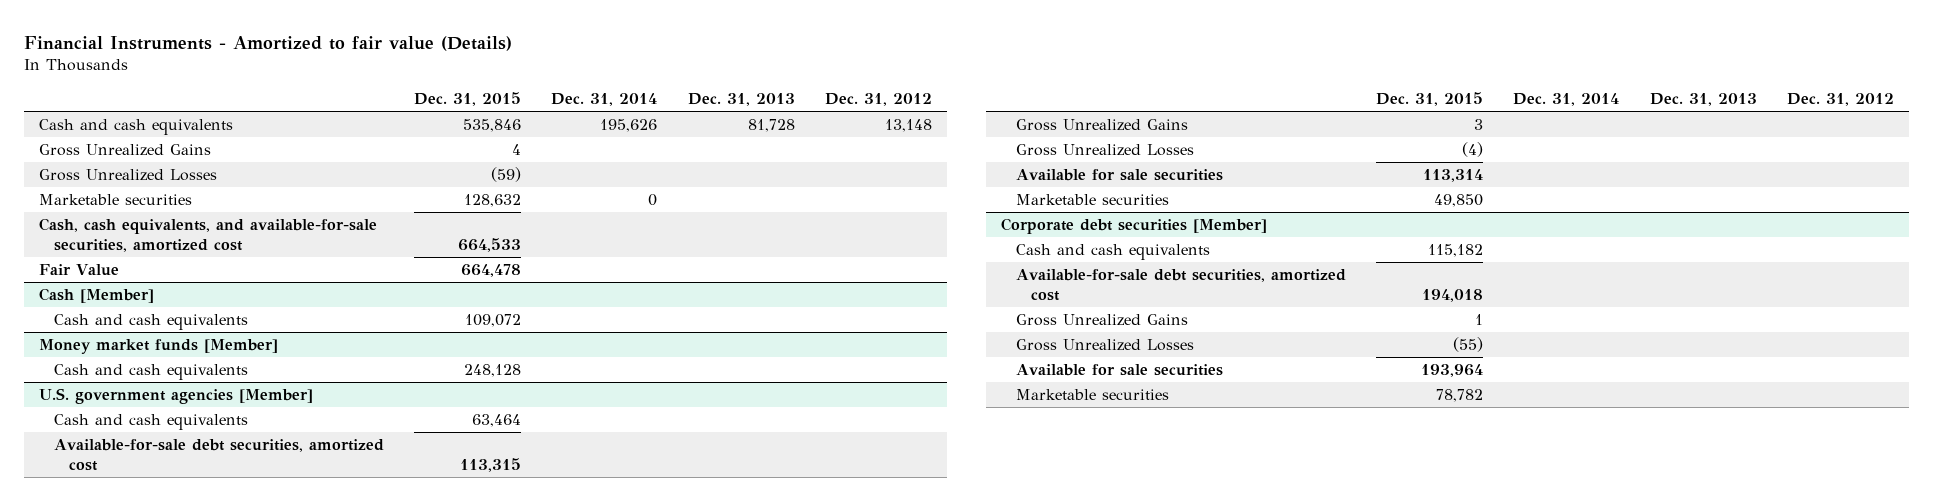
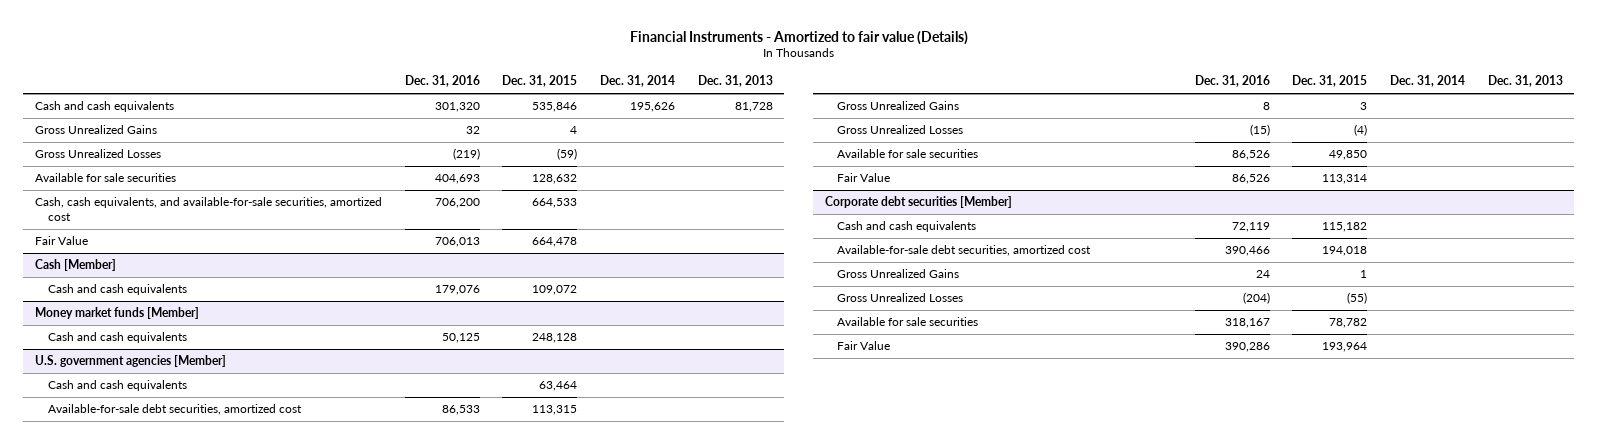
[824,93,932,107] Dec. 31, 2012 -> none
none -> [404,75,480,88] Dec. 31, 2016
[39,194,193,206] Marketable securities -> none
none -> [34,173,176,183] Available for sale securities
[1016,194,1170,206] Marketable securities -> none
[1423,169,1484,183] 113,314 -> [1329,150,1368,161] 49,850
none -> [837,173,891,183] Fair Value
[1016,389,1170,401] Marketable securities -> none
[1421,364,1484,378] 193,964 -> [1329,318,1368,329] 78,782
none -> [837,341,891,351] Fair Value

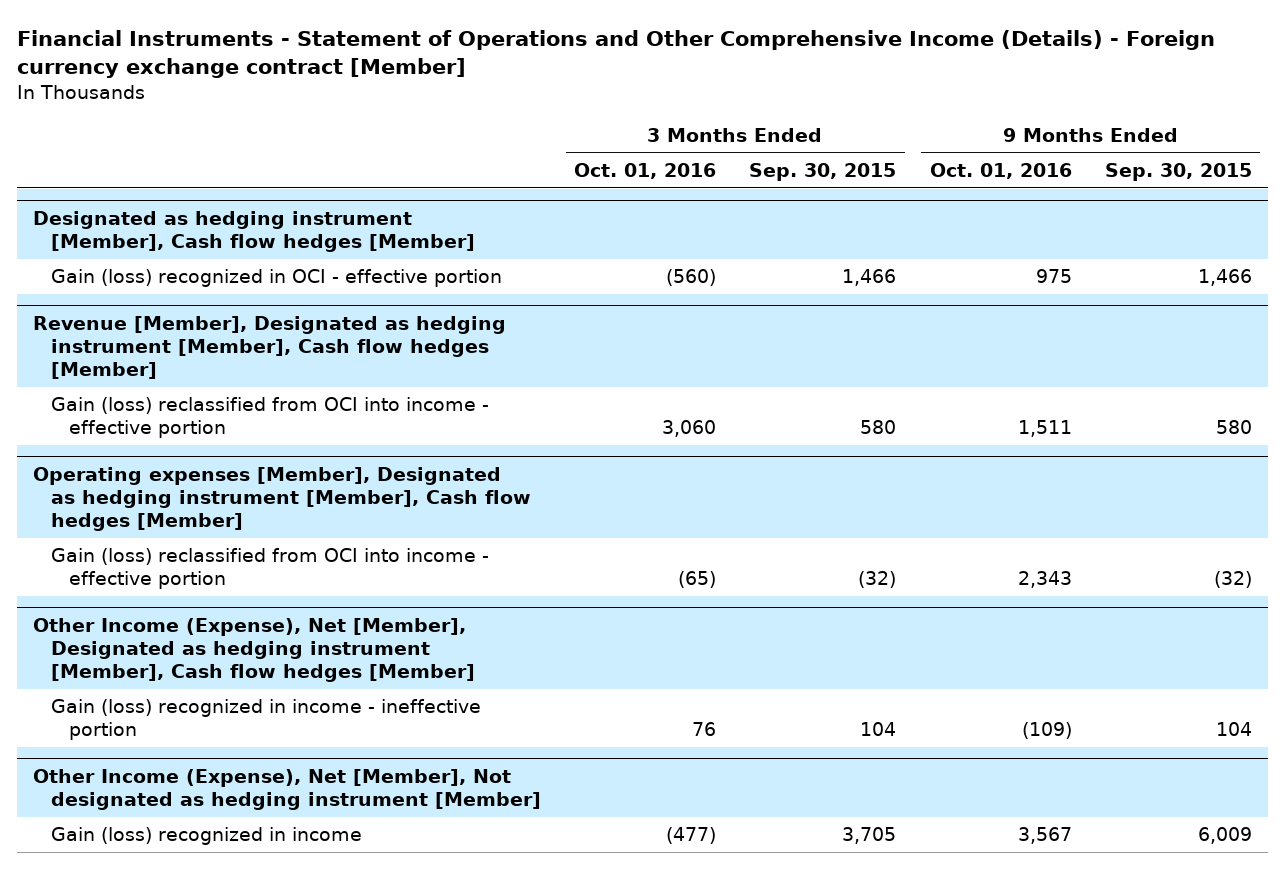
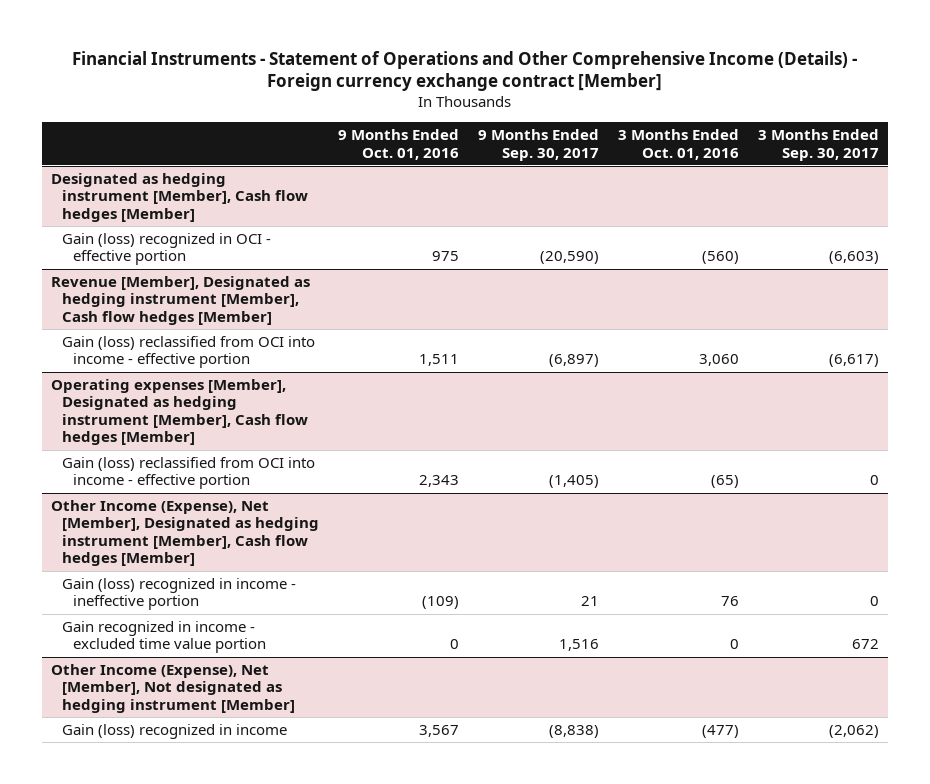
[749,162,897,181] Sep. 30, 2015 -> none
[1104,162,1252,181] Sep. 30, 2015 -> none
none -> [477,129,599,161] 9 Months Ended Sep. 30, 2017
none -> [757,129,879,161] 3 Months Ended Sep. 30, 2017
none -> [61,620,266,654] Gain recognized in income - excluded time value portion

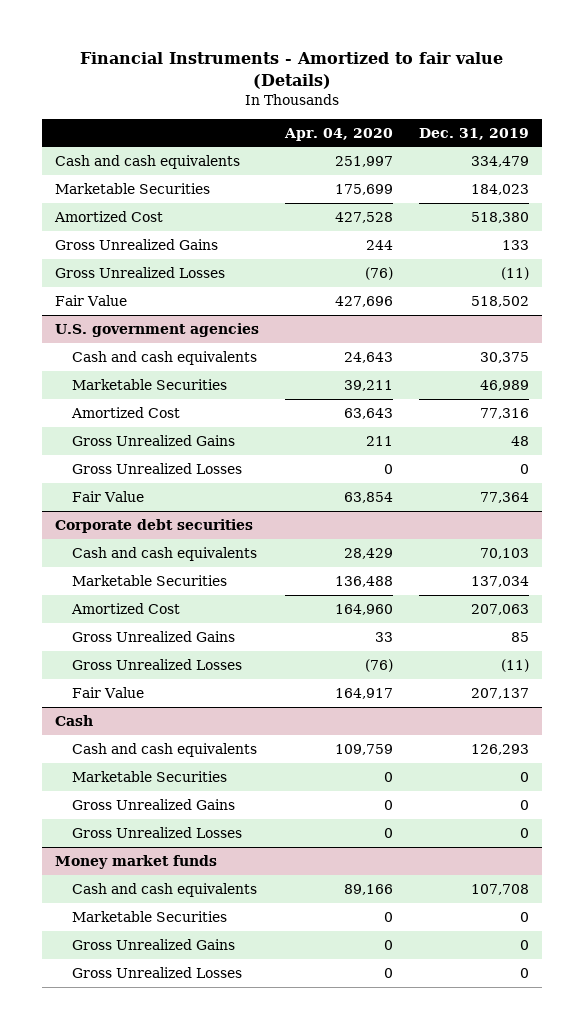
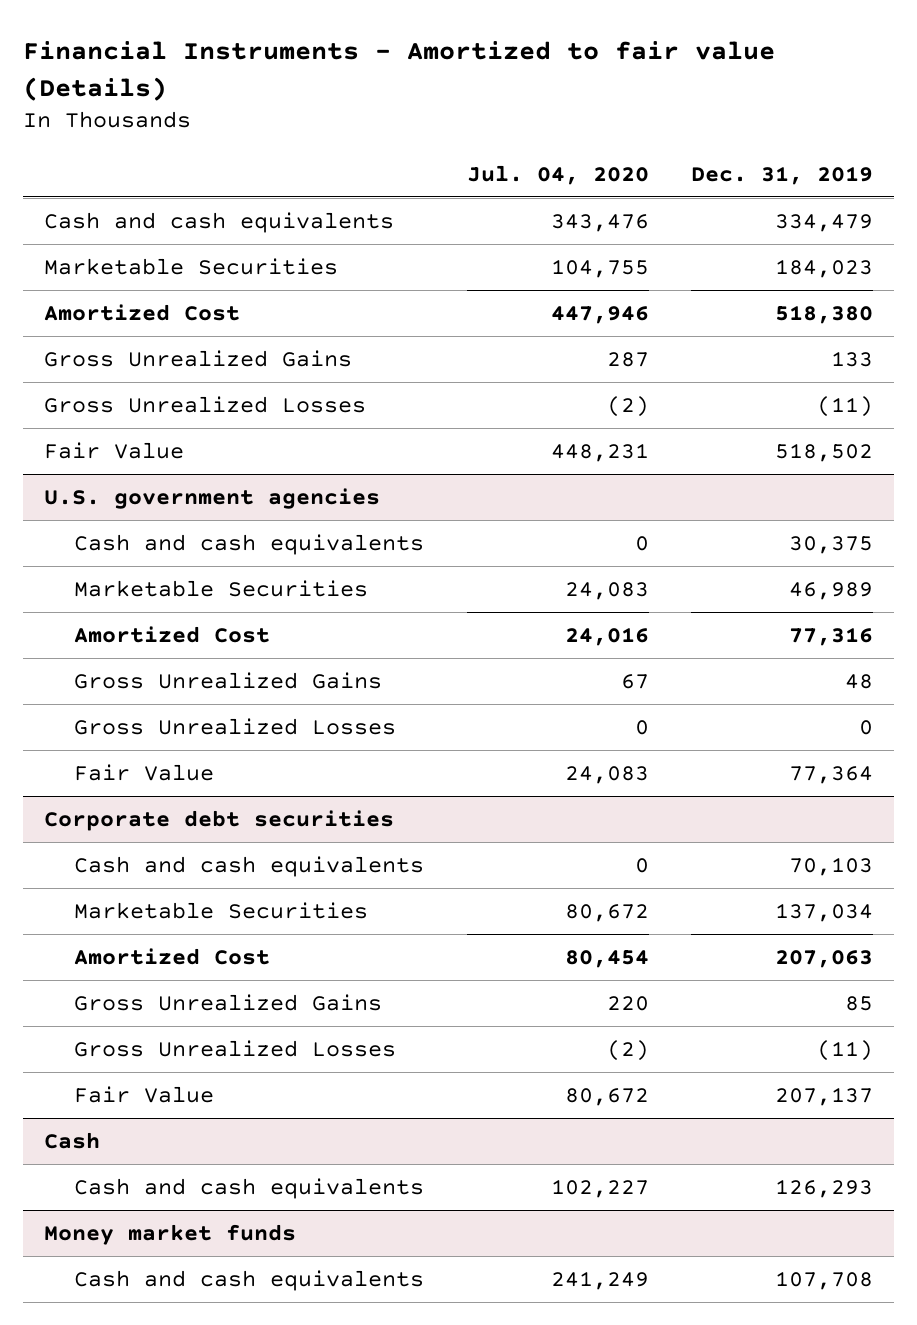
[284,127,394,141] Apr. 04, 2020 -> none
none -> [466,164,649,185] Jul. 04, 2020
[71,770,227,782] Marketable Securities -> none
[71,798,235,810] Gross Unrealized Gains -> none
[71,826,242,838] Gross Unrealized Losses -> none
[71,910,227,922] Marketable Securities -> none
[71,938,235,950] Gross Unrealized Gains -> none
[71,966,242,978] Gross Unrealized Losses -> none

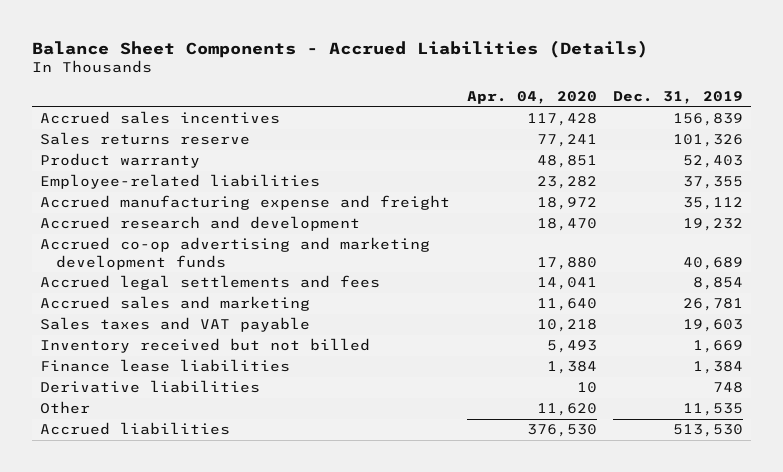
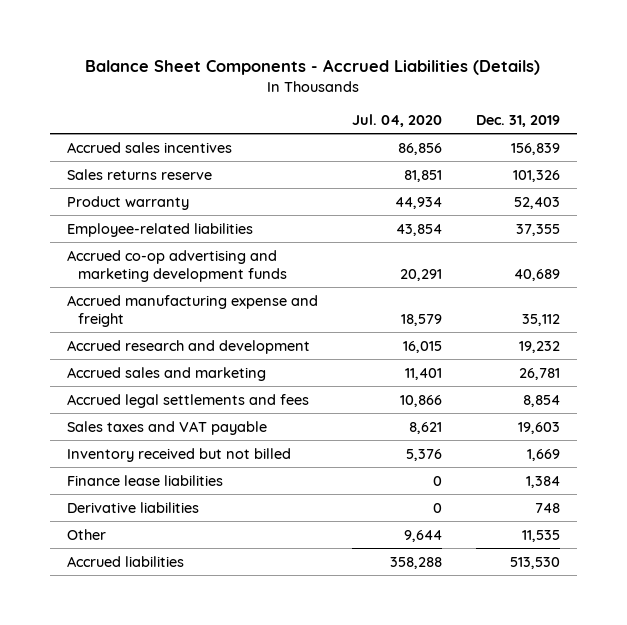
[466,91,597,105] Apr. 04, 2020 -> none
none -> [351,113,442,127] Jul. 04, 2020
[40,237,431,270] Accrued co-op advertising and marketing development funds -> [66,249,287,282] Accrued co-op advertising and marketing development funds
[40,275,381,291] Accrued legal settlements and fees -> [66,393,309,408] Accrued legal settlements and fees

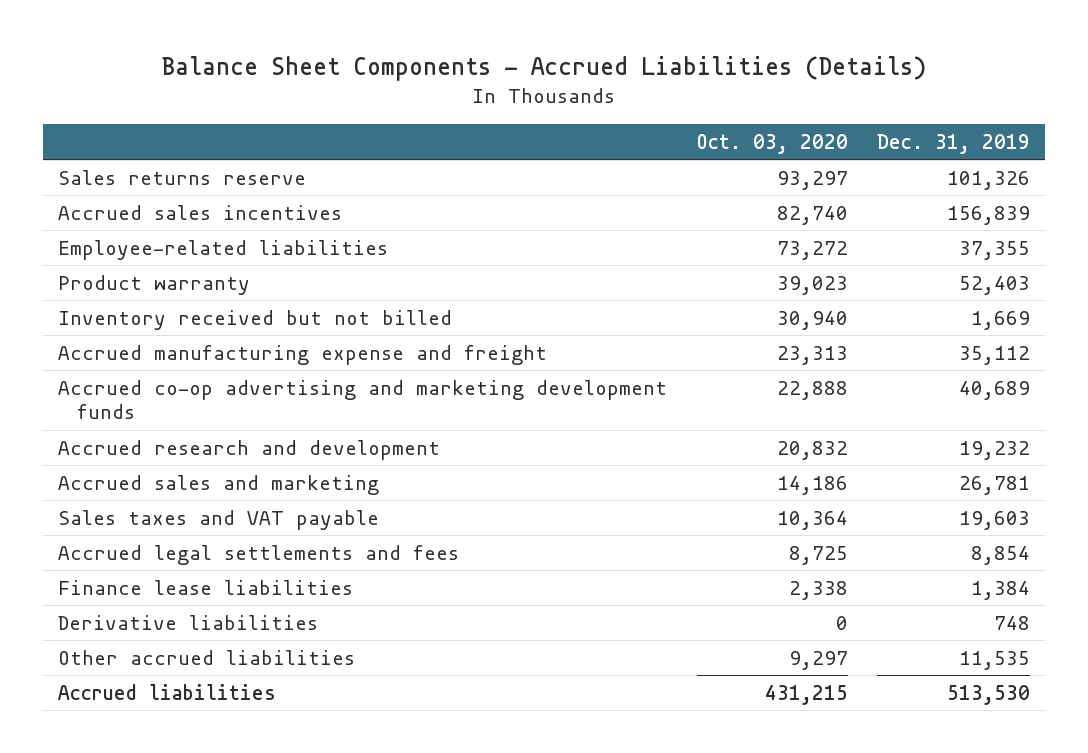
[351,113,442,127] Jul. 04, 2020 -> none
none -> [696,133,848,154] Oct. 03, 2020
[66,141,232,153] Accrued sales incentives -> [57,204,342,220] Accrued sales incentives
[66,195,189,210] Product warranty -> [57,274,250,295] Product warranty
[66,447,291,462] Inventory received but not billed -> [57,309,452,330] Inventory received but not billed
[66,249,287,282] Accrued co-op advertising and marketing development funds -> [57,379,667,420] Accrued co-op advertising and marketing development funds
[66,393,309,408] Accrued legal settlements and fees -> [57,544,459,565] Accrued legal settlements and fees
[66,528,106,540] Other -> [57,649,355,665] Other accrued liabilities

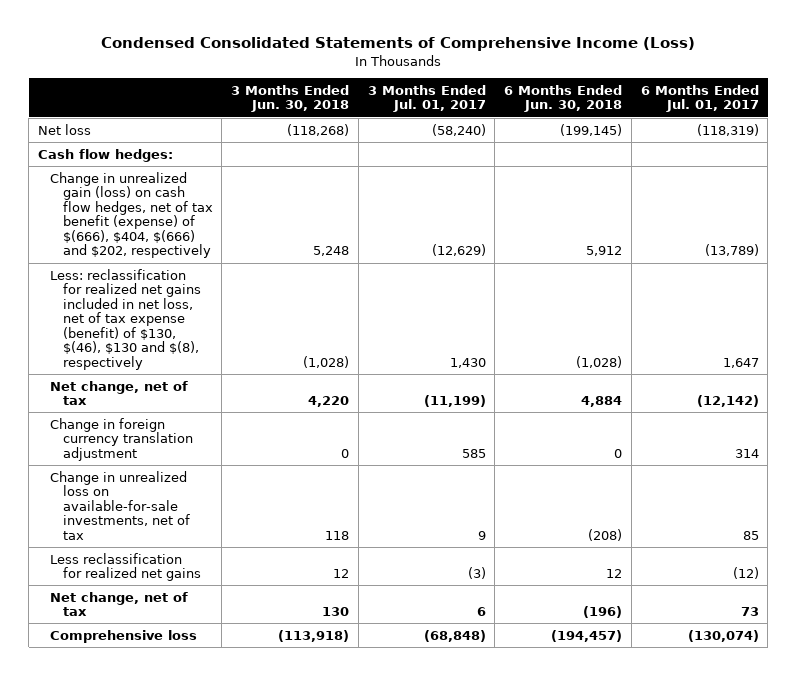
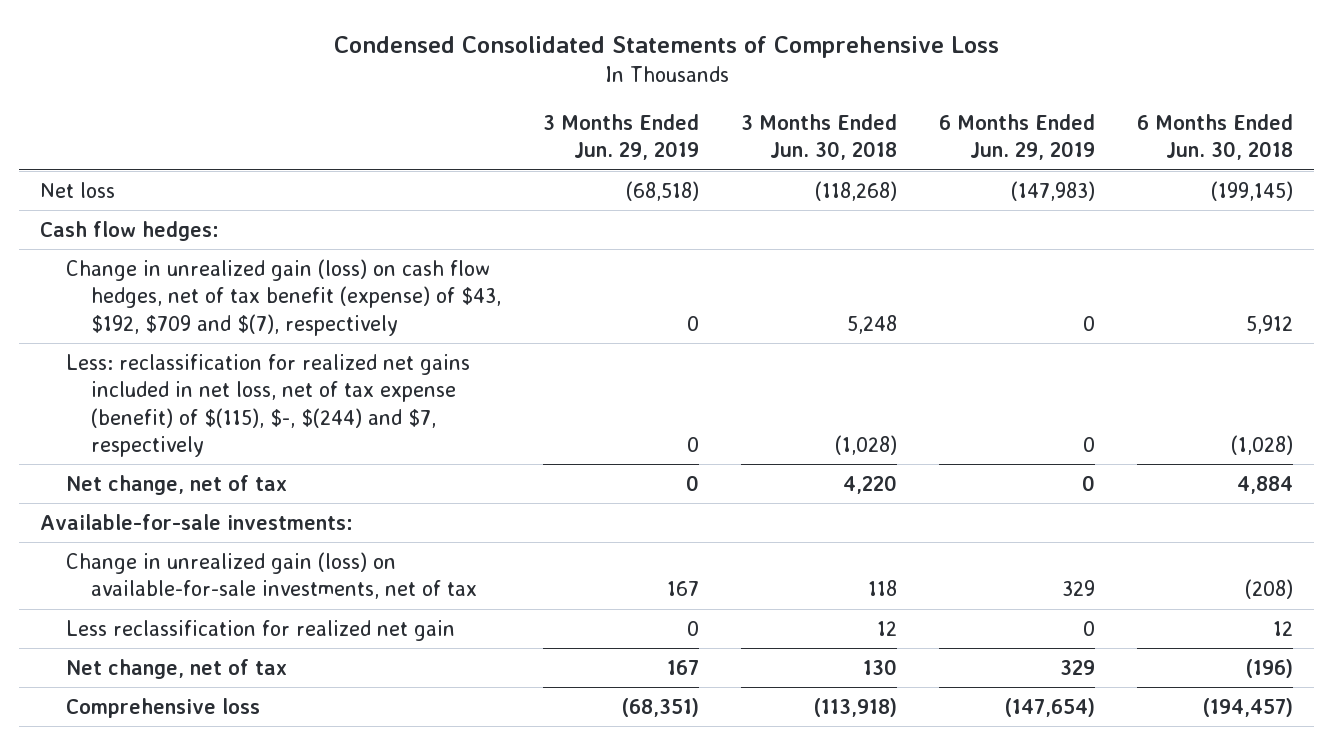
[101,37,696,52] Condensed Consolidated Statements of Comprehensive Income (Loss) -> [333,35,999,58] Condensed Consolidated Statements of Comprehensive Loss
[367,84,486,113] 3 Months Ended Jul. 01, 2017 -> none
[640,84,759,113] 6 Months Ended Jul. 01, 2017 -> none
none -> [542,113,699,161] 3 Months Ended Jun. 29, 2019
none -> [938,113,1095,161] 6 Months Ended Jun. 29, 2019
[50,171,213,259] Change in unrealized gain (loss) on cash flow hedges, net of tax benefit (expense) of $(666), $404, $(666) and $202, respectively -> [65,259,502,336] Change in unrealized gain (loss) on cash flow hedges, net of tax benefit (expense) of $43, $192, $709 and $(7), respectively
[50,268,201,371] Less: reclassification for realized net gains included in net loss, net of tax expense (benefit) of $130, $(46), $130 and $(8), respectively -> [65,354,470,457] Less: reclassification for realized net gains included in net loss, net of tax expense (benefit) of $(115), $-, $(244) and $7, respectively
[50,417,193,461] Change in foreign currency translation adjustment -> none
none -> [40,514,354,531] Available-for-sale investments:
[50,470,190,540] Change in unrealized loss on available-for-sale investments, net of tax -> [65,552,478,600] Change in unrealized gain (loss) on available-for-sale investments, net of tax
[50,552,201,582] Less reclassification for realized net gains -> [65,620,455,642] Less reclassification for realized net gain

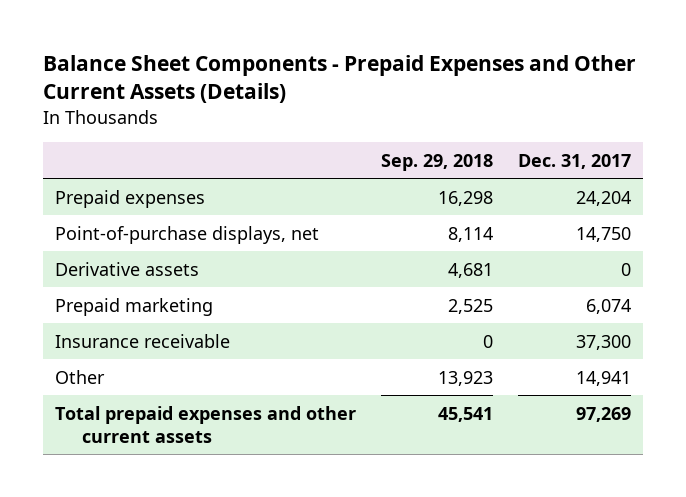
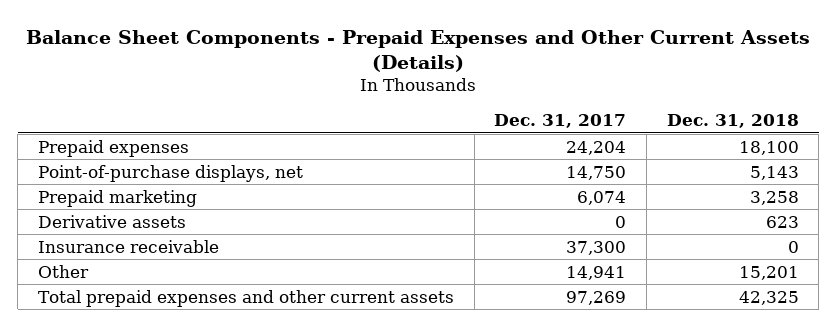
[380,153,493,171] Sep. 29, 2018 -> none
none -> [666,114,799,129] Dec. 31, 2018
[55,261,200,276] Derivative assets -> [38,214,187,228] Derivative assets

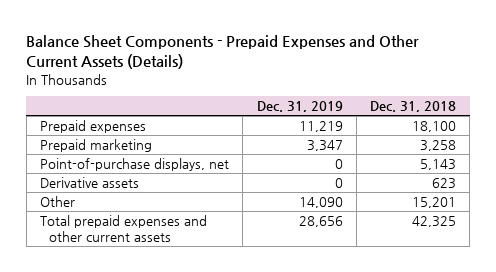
[494,114,627,129] Dec. 31, 2017 -> none
none -> [256,101,343,113] Dec. 31, 2019
[38,164,304,182] Point-of-purchase displays, net -> [40,158,230,172] Point-of-purchase displays, net
[38,239,220,253] Insurance receivable -> none

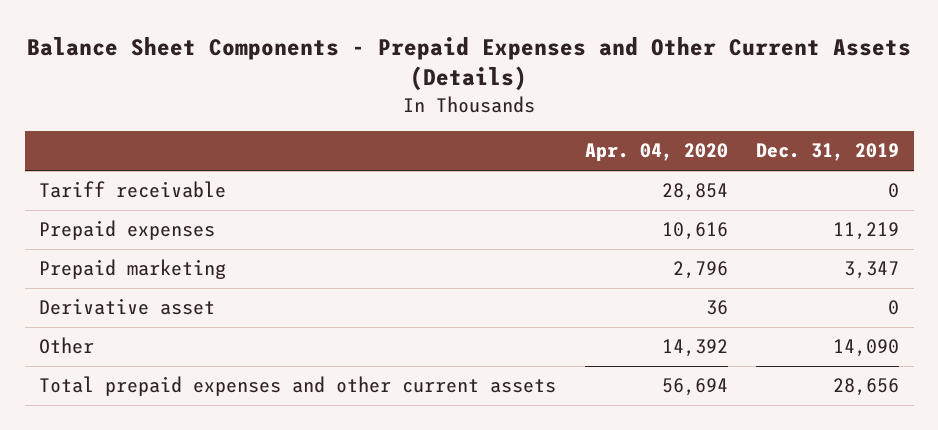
[370,101,457,113] Dec. 31, 2018 -> none
none -> [584,143,728,162] Apr. 04, 2020
none -> [38,181,226,199] Tariff receivable
[40,158,230,172] Point-of-purchase displays, net -> none
[40,177,140,189] Derivative assets -> [38,298,215,316] Derivative asset

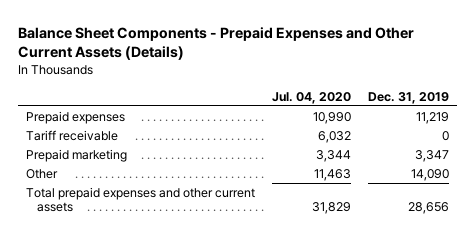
[584,143,728,162] Apr. 04, 2020 -> none
none -> [272,91,352,104] Jul. 04, 2020
[38,181,226,199] Tariff receivable -> [26,129,119,141] Tariff receivable
[38,298,215,316] Derivative asset -> none

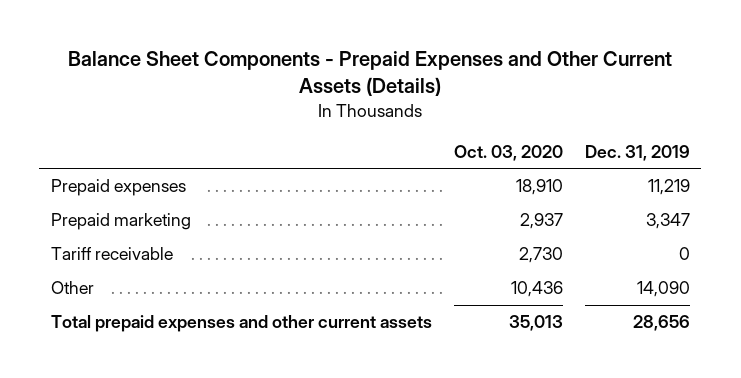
[272,91,352,104] Jul. 04, 2020 -> none
none -> [453,144,563,161] Oct. 03, 2020
[26,129,119,141] Tariff receivable -> [50,247,173,261] Tariff receivable

